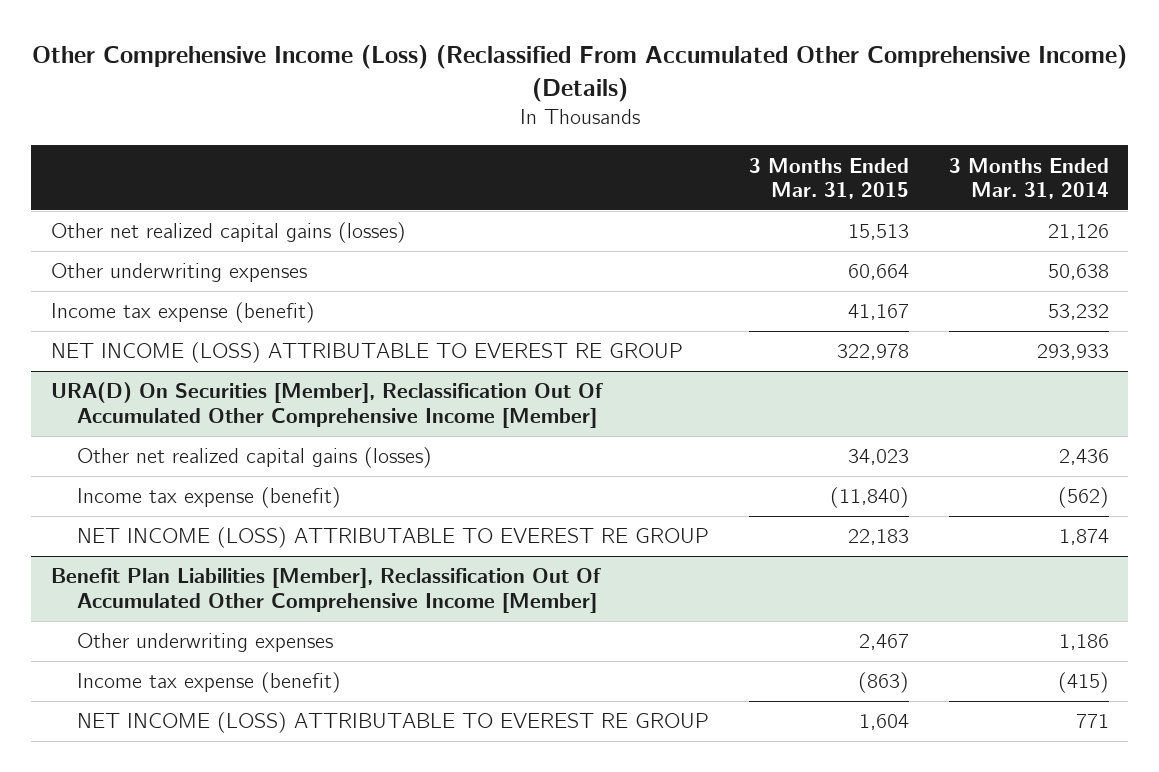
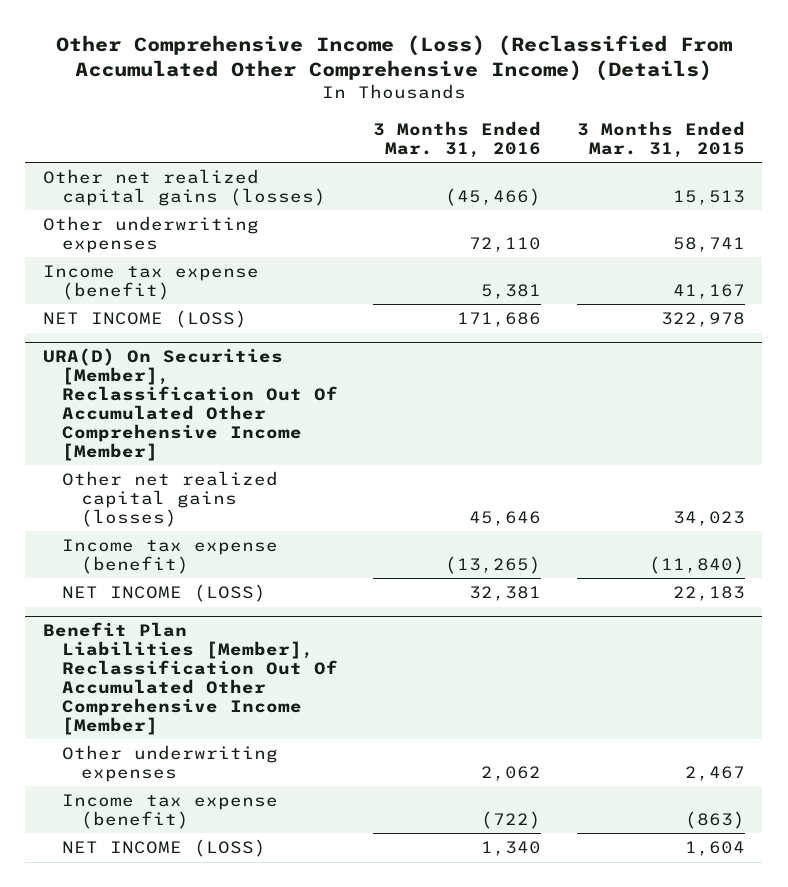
[948,157,1109,200] 3 Months Ended Mar. 31, 2014 -> none
none -> [373,120,542,158] 3 Months Ended Mar. 31, 2016
[847,264,909,281] 60,664 -> [672,236,745,252] 58,741
[50,342,683,364] NET INCOME (LOSS) ATTRIBUTABLE TO EVEREST RE GROUP -> [43,310,248,329] NET INCOME (LOSS)
[77,527,710,549] NET INCOME (LOSS) ATTRIBUTABLE TO EVEREST RE GROUP -> [61,584,266,603] NET INCOME (LOSS)
[77,712,710,734] NET INCOME (LOSS) ATTRIBUTABLE TO EVEREST RE GROUP -> [61,839,266,858] NET INCOME (LOSS)

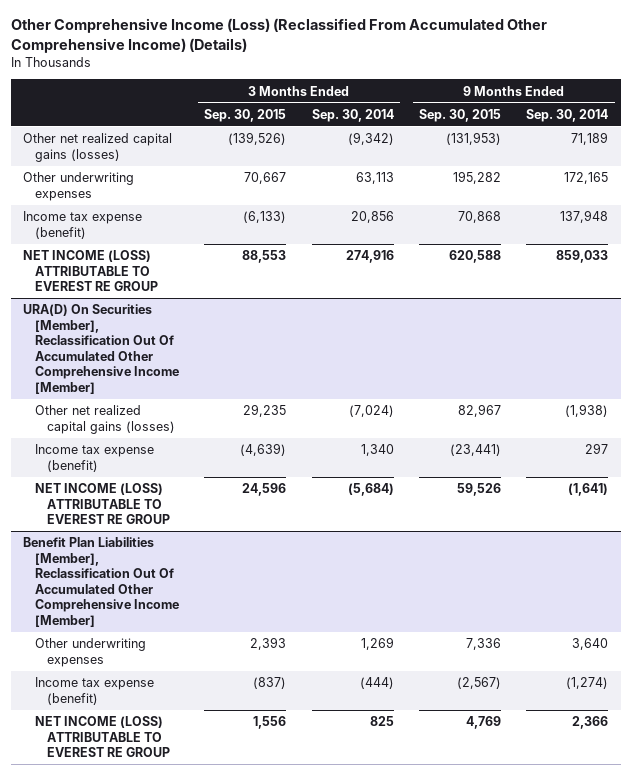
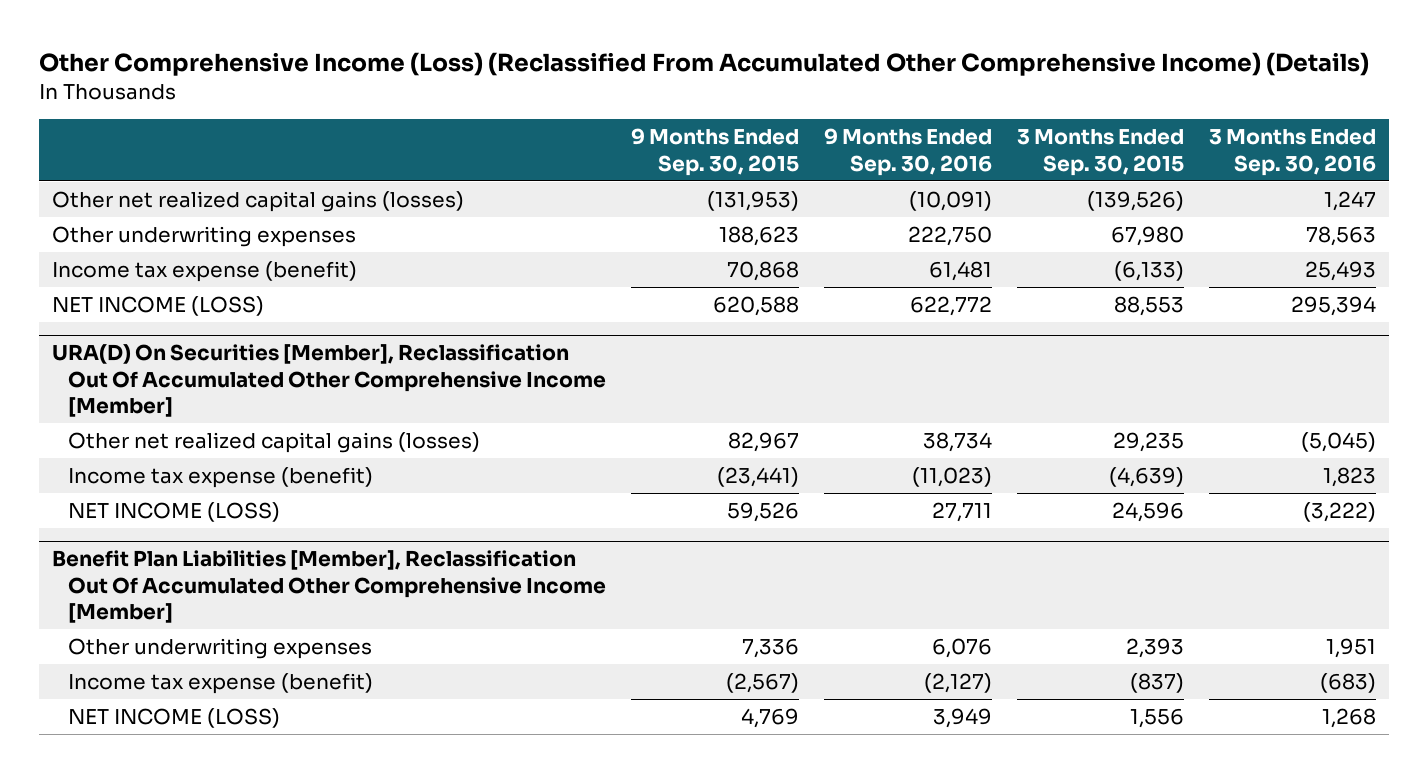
[311,108,394,122] Sep. 30, 2014 -> none
[526,108,609,122] Sep. 30, 2014 -> none
none -> [823,128,992,176] 9 Months Ended Sep. 30, 2016
none -> [1209,129,1377,176] 3 Months Ended Sep. 30, 2016
[244,172,287,185] 70,667 -> [1111,226,1185,247] 67,980
[453,171,502,185] 195,282 -> [718,226,799,247] 188,623
[23,250,158,292] NET INCOME (LOSS) ATTRIBUTABLE TO EVEREST RE GROUP -> [52,296,265,317] NET INCOME (LOSS)
[34,483,170,525] NET INCOME (LOSS) ATTRIBUTABLE TO EVEREST RE GROUP -> [67,502,280,523] NET INCOME (LOSS)
[34,716,170,758] NET INCOME (LOSS) ATTRIBUTABLE TO EVEREST RE GROUP -> [67,708,280,729] NET INCOME (LOSS)

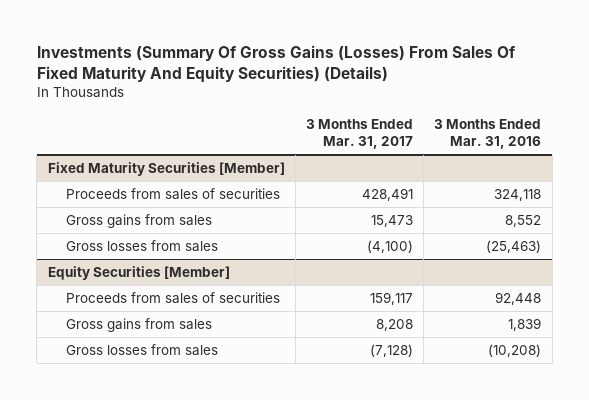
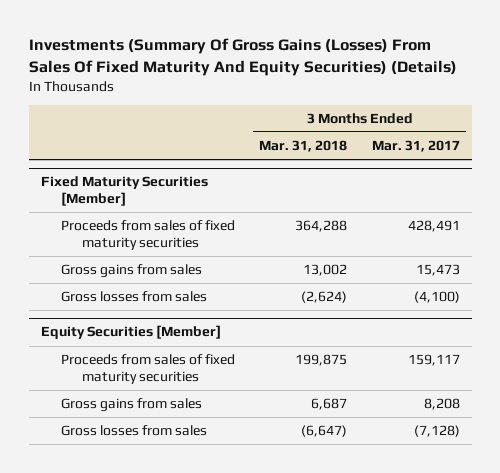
[434,118,542,150] 3 Months Ended Mar. 31, 2016 -> none
none -> [259,140,348,153] Mar. 31, 2018
[65,188,280,201] Proceeds from sales of securities -> [61,220,236,250] Proceeds from sales of fixed maturity securities
[65,292,280,305] Proceeds from sales of securities -> [61,354,236,384] Proceeds from sales of fixed maturity securities

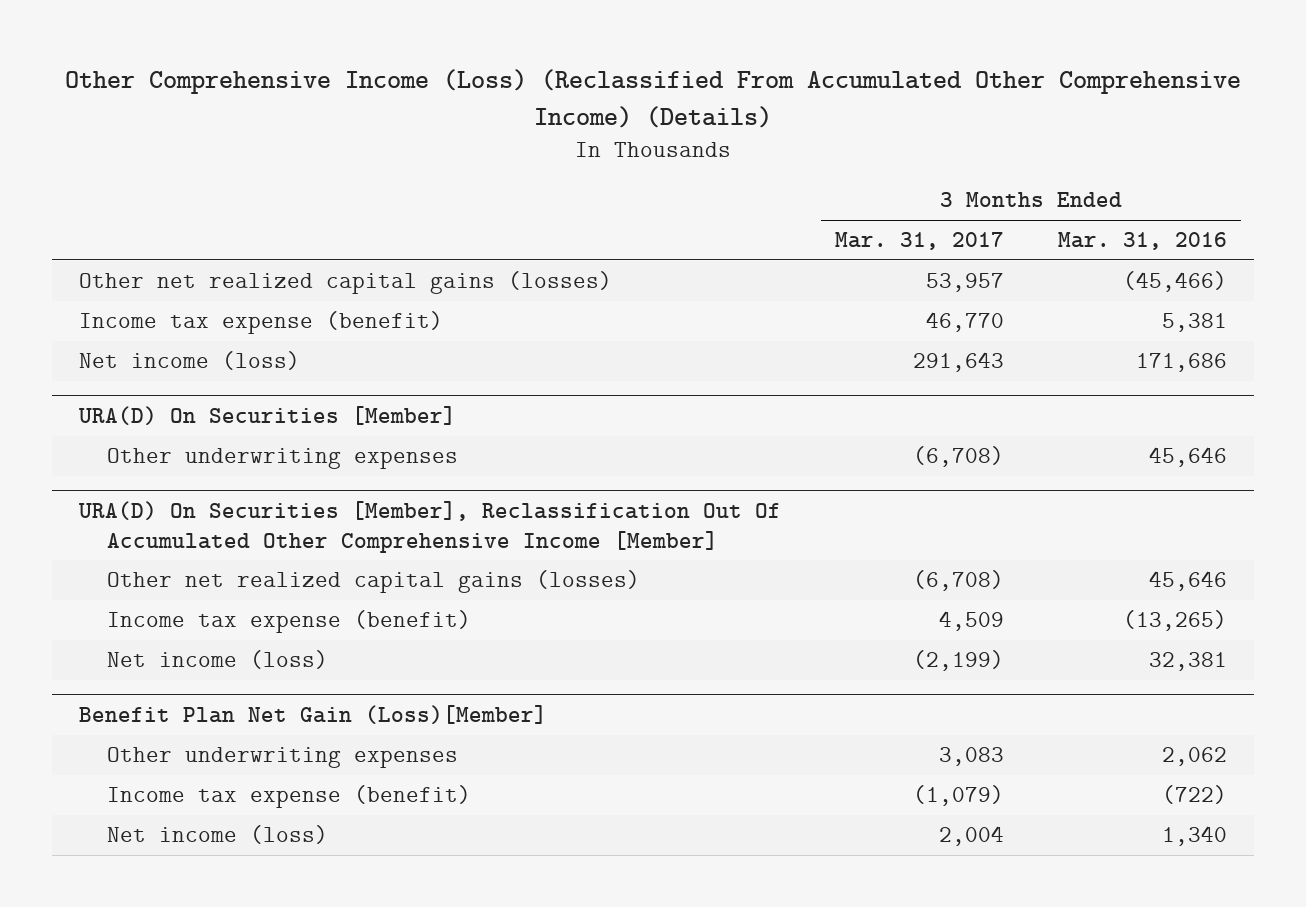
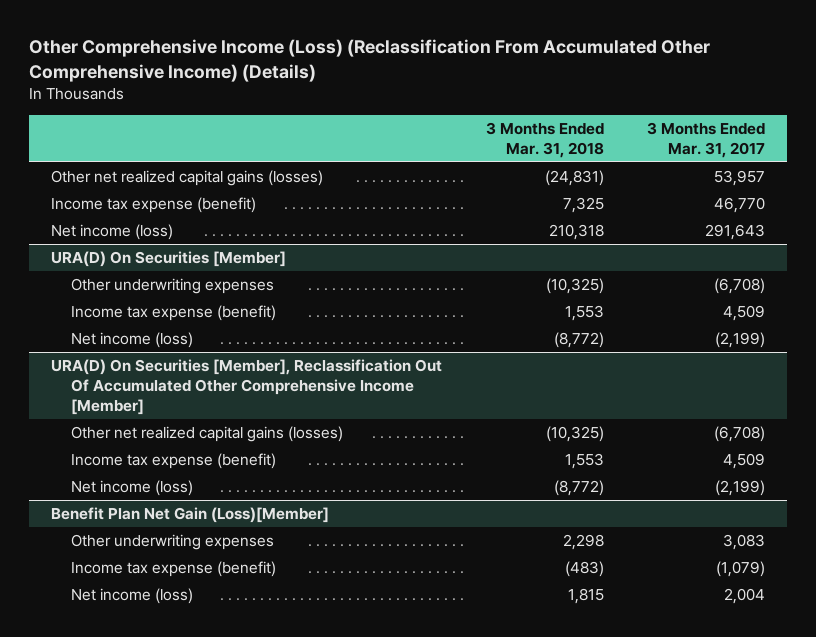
[65,69,1242,128] Other Comprehensive Income (Loss) (Reclassified From Accumulated Other Comprehensive Income) (Details) -> [29,39,711,82] Other Comprehensive Income (Loss) (Reclassification From Accumulated Other Comprehensive Income) (Details)
[1058,232,1228,251] Mar. 31, 2016 -> none
none -> [485,121,604,158] 3 Months Ended Mar. 31, 2018
none -> [71,304,277,321] Income tax expense (benefit)
none -> [71,331,194,348] Net income (loss)

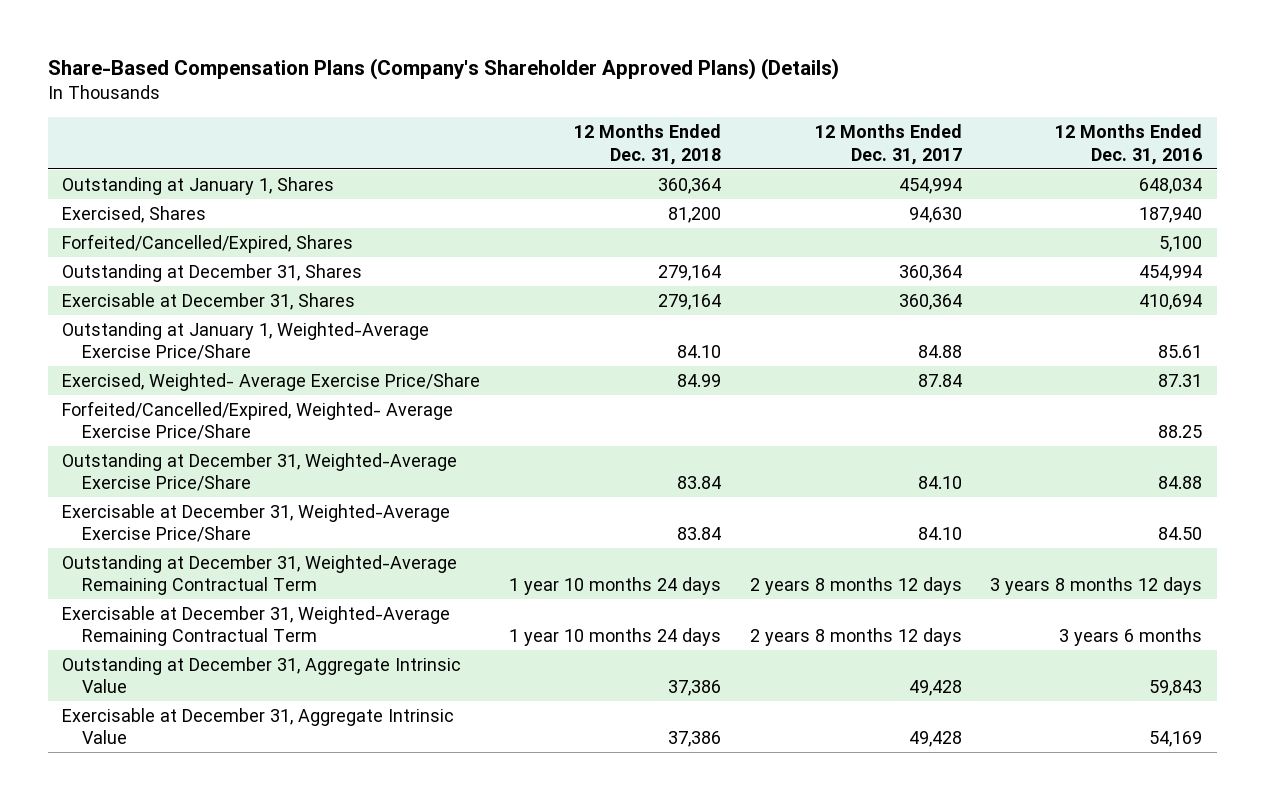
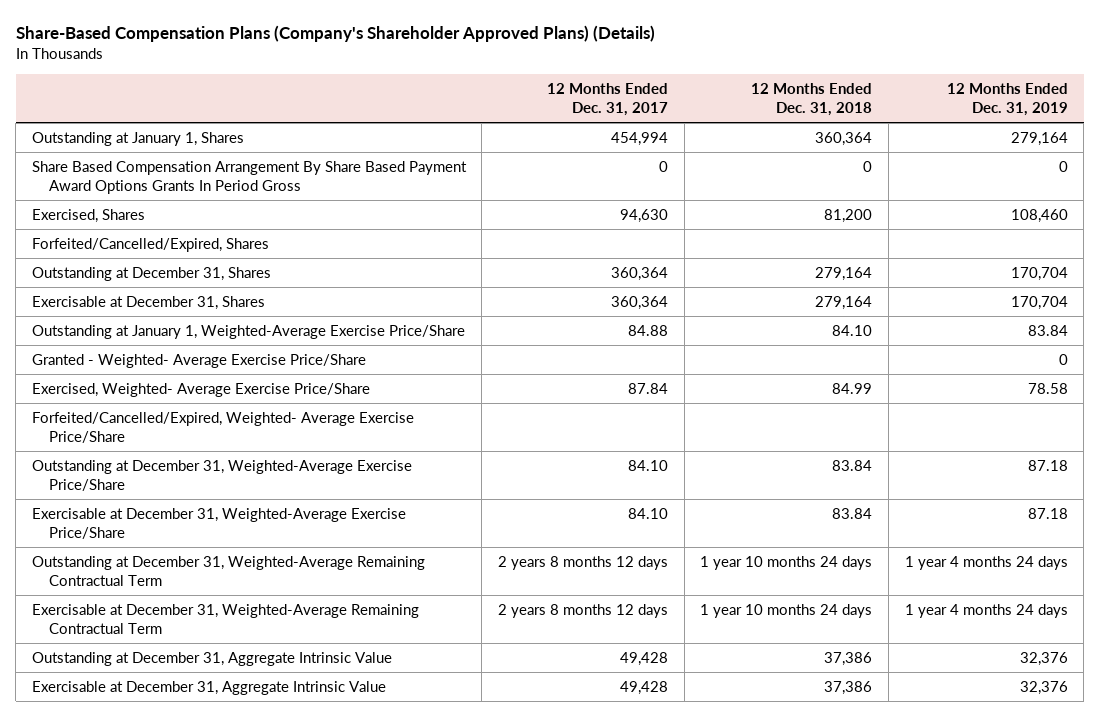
[1055,123,1203,165] 12 Months Ended Dec. 31, 2016 -> none
none -> [946,82,1068,116] 12 Months Ended Dec. 31, 2019
none -> [31,161,467,195] Share Based Compensation Arrangement By Share Based Payment Award Options Grants In Period Gross
none -> [31,354,366,369] Granted - Weighted- Average Exercise Price/Share

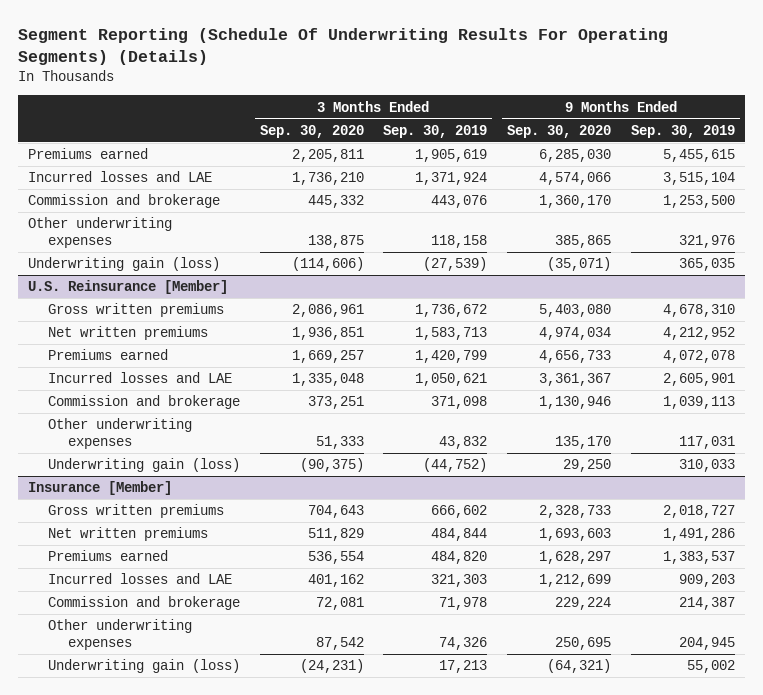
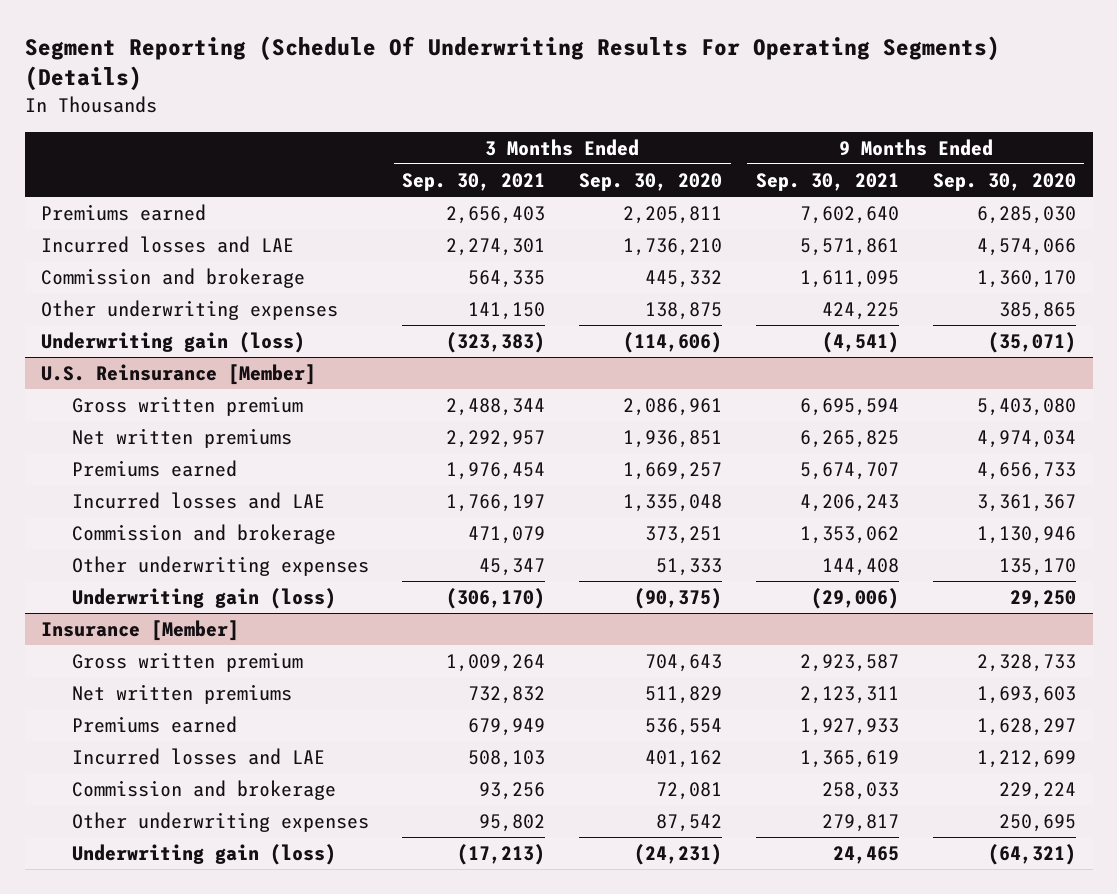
[383,124,488,138] Sep. 30, 2019 -> none
[631,124,736,138] Sep. 30, 2019 -> none
none -> [402,173,546,192] Sep. 30, 2021
none -> [755,173,899,192] Sep. 30, 2021
[47,303,224,318] Gross written premiums -> [71,396,303,417] Gross written premium
[47,504,224,519] Gross written premiums -> [71,652,303,673] Gross written premium

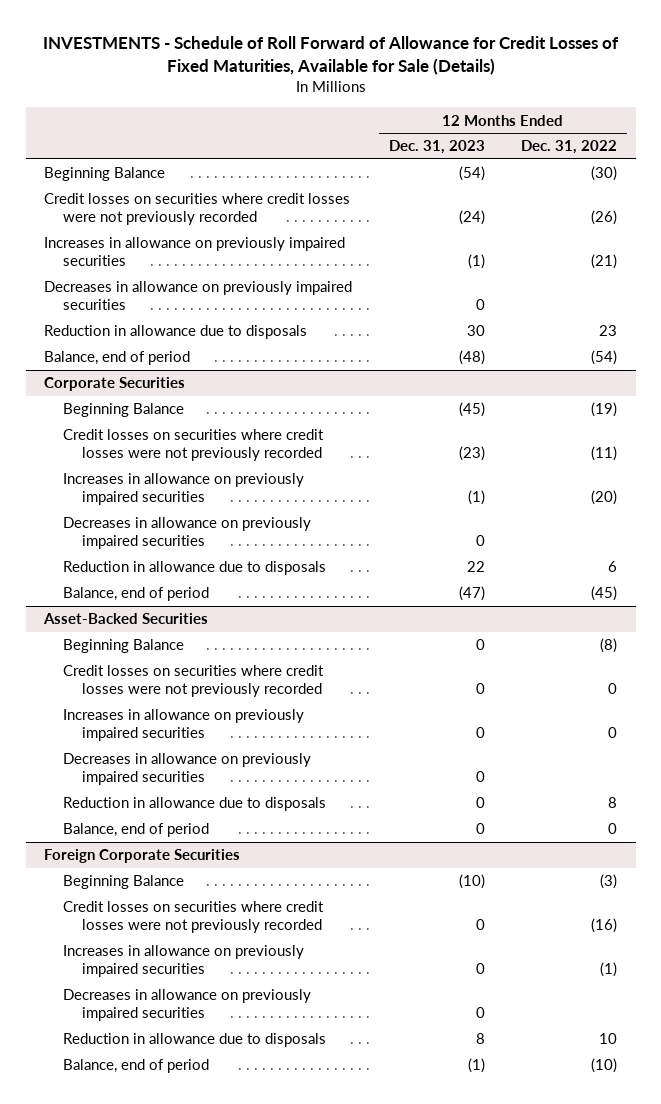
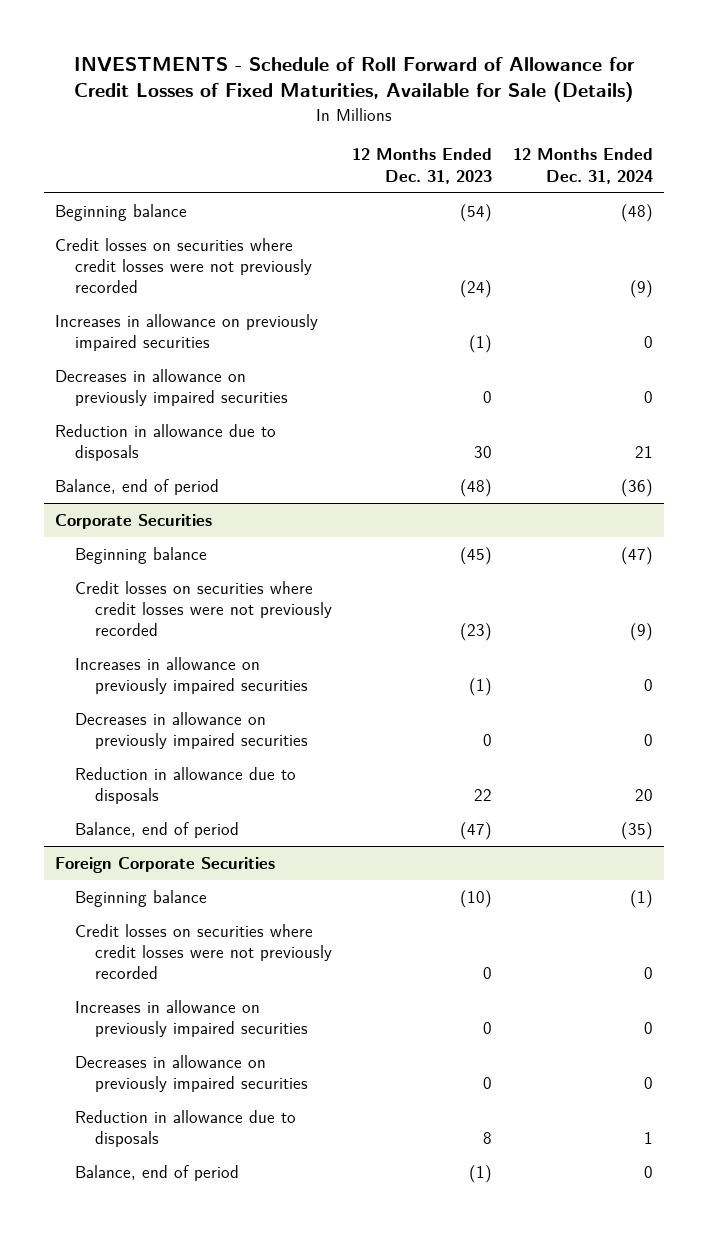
[521,140,618,155] Dec. 31, 2022 -> none
none -> [513,148,654,184] 12 Months Ended Dec. 31, 2024
[43,167,165,182] Beginning Balance -> [54,203,187,221] Beginning balance
[62,403,184,418] Beginning Balance -> [74,546,207,564] Beginning balance
[42,613,208,625] Asset-Backed Securities -> none
[62,639,184,654] Beginning Balance -> none
[62,665,324,698] Credit losses on securities where credit losses were not previously recorded -> none
[62,709,304,742] Increases in allowance on previously impaired securities -> none
[62,753,311,786] Decreases in allowance on previously impaired securities -> none
[62,797,326,812] Reduction in allowance due to disposals -> none
[62,823,209,838] Balance, end of period -> none
[62,875,184,890] Beginning Balance -> [74,889,207,907] Beginning balance

